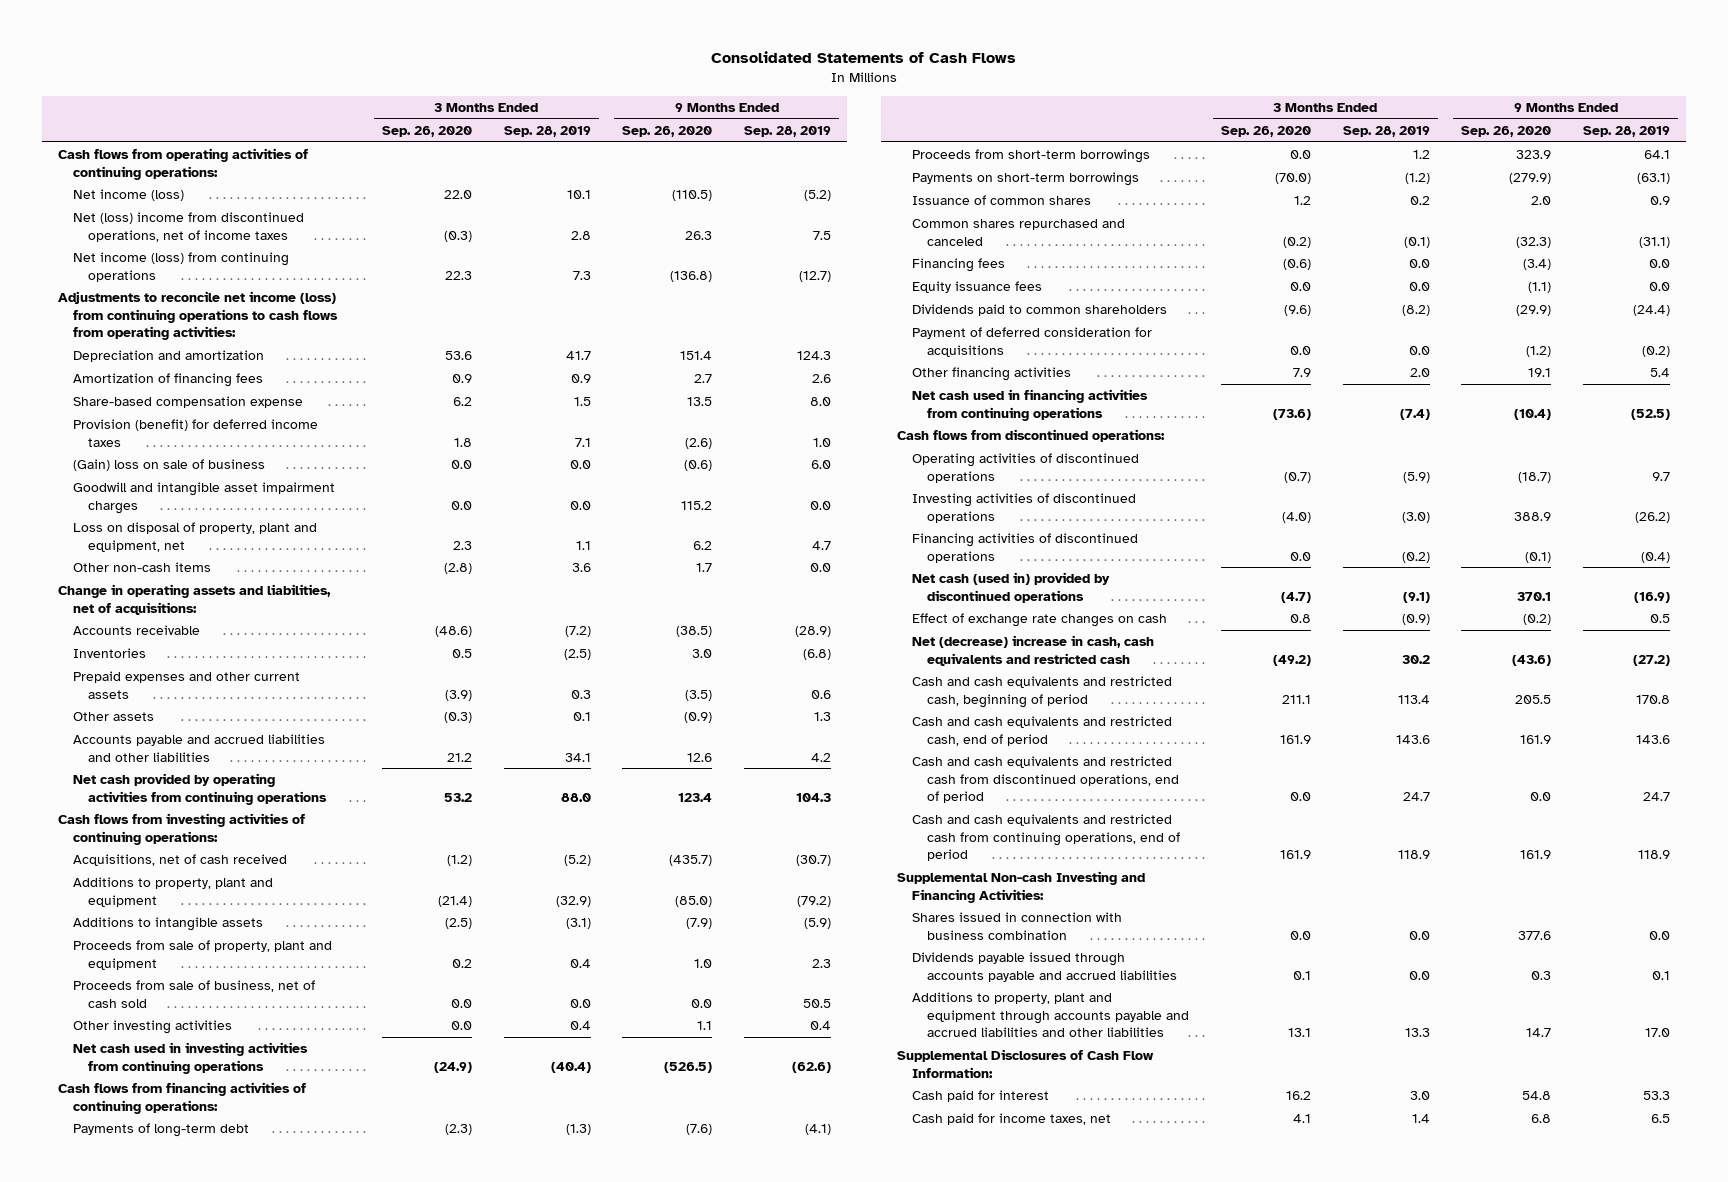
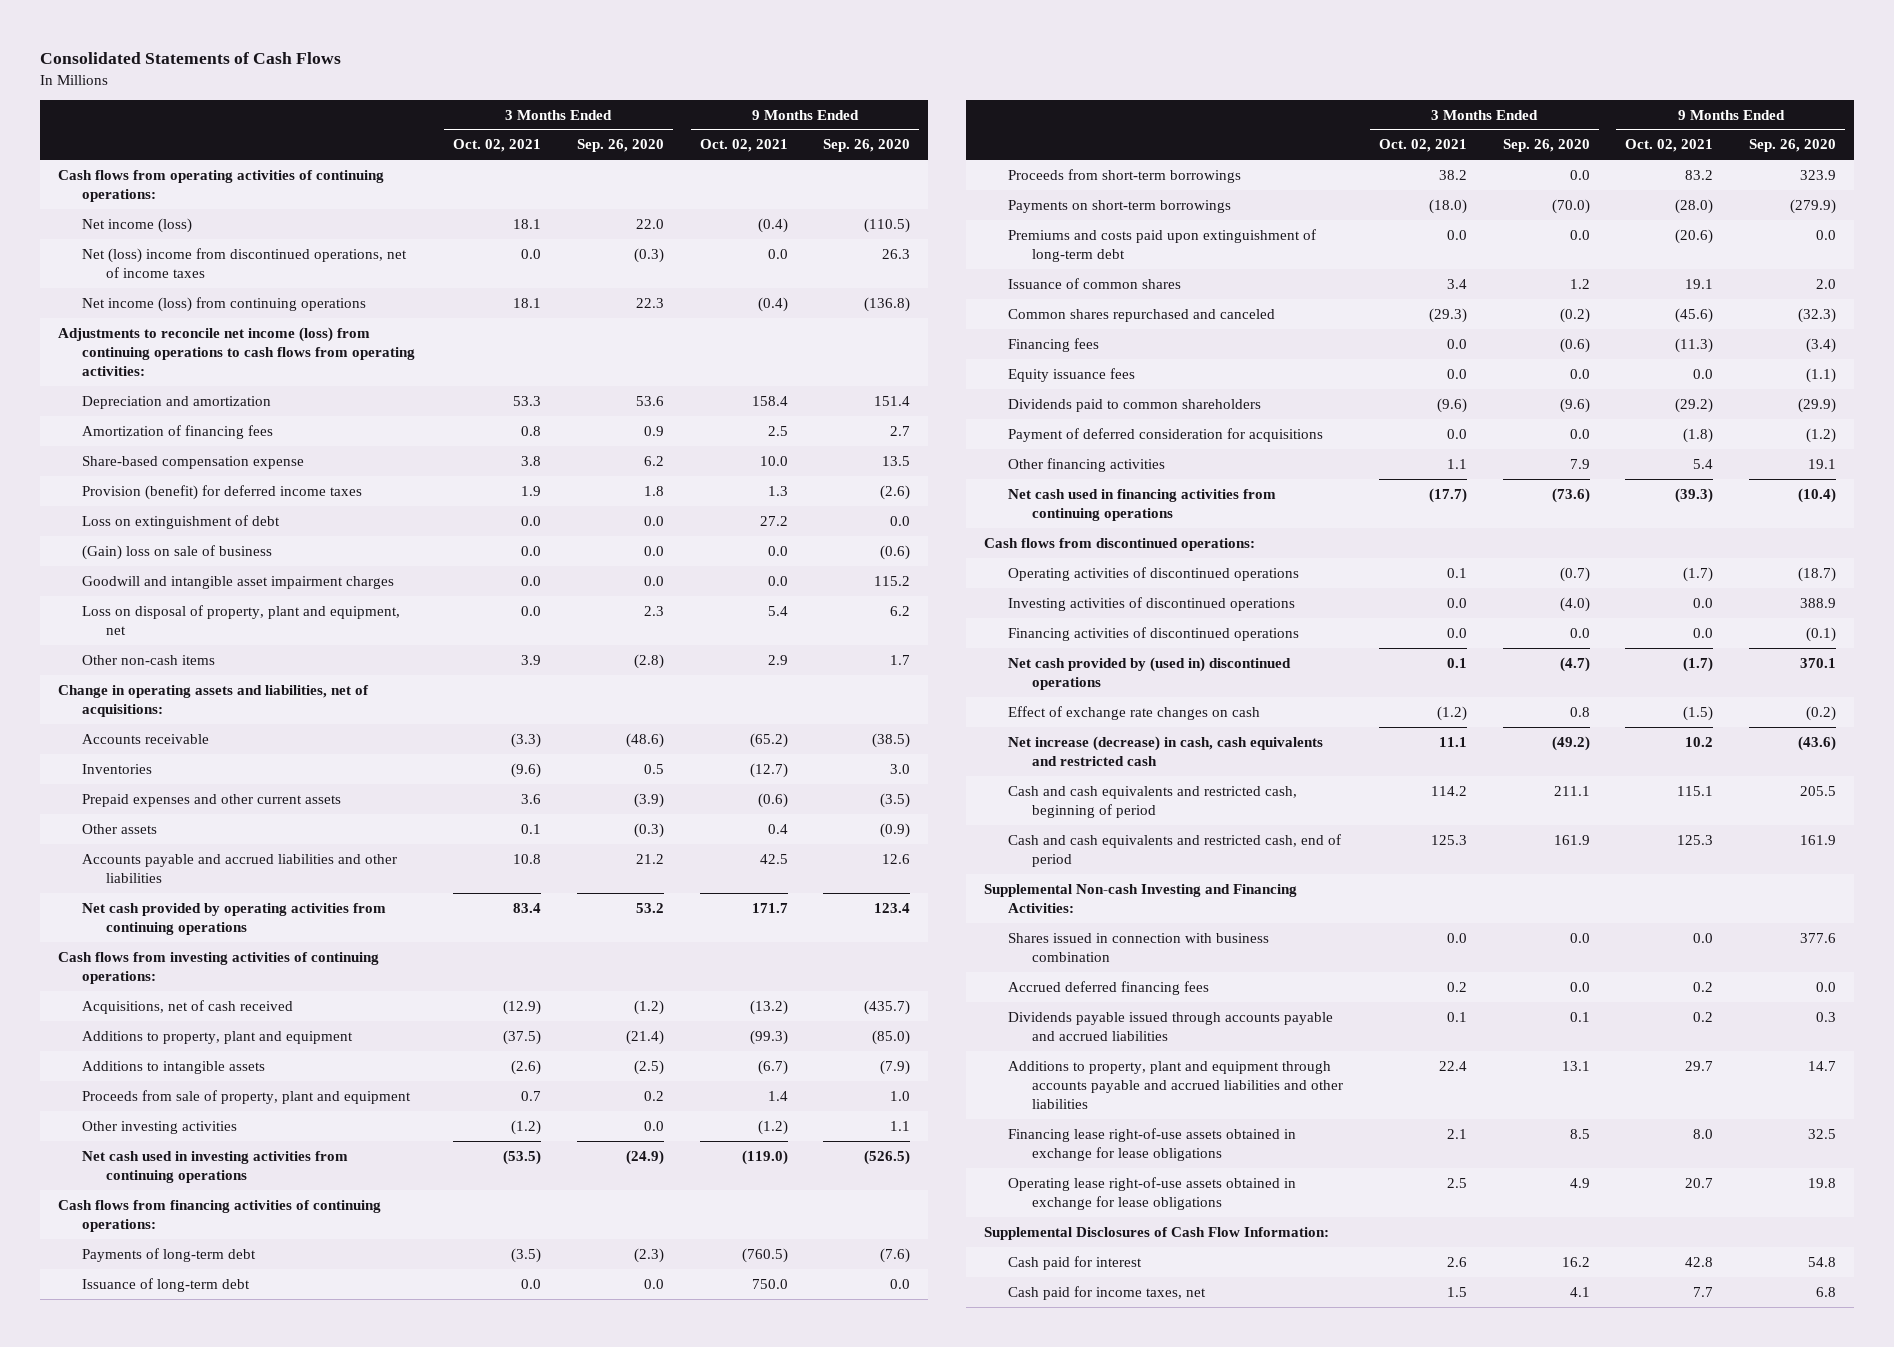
[503,125,591,137] Sep. 28, 2019 -> none
[744,125,832,137] Sep. 28, 2019 -> none
none -> [453,139,542,153] Oct. 02, 2021
none -> [699,139,788,153] Oct. 02, 2021
none -> [82,514,281,529] Loss on extinguishment of debt
[73,980,316,1008] Proceeds from sale of business, net of cash sold -> none
none -> [82,1277,251,1292] Issuance of long-term debt
none -> [1008,228,1317,262] Premiums and costs paid upon extinguishment of long-term debt
[912,572,1111,603] Net cash (used in) provided by discontinued operations -> [1008,656,1292,690] Net cash provided by (used in) discontinued operations
[912,635,1155,666] Net (decrease) increase in cash, cash equivalents and restricted cash -> [1008,735,1324,766] Net increase (decrease) in cash, cash equivalents and restricted cash
[912,756,1179,803] Cash and cash equivalents and restricted cash from discontinued operations, end of period -> none
[912,814,1180,861] Cash and cash equivalents and restricted cash from continuing operations, end of period -> none
none -> [1008,980,1210,995] Accrued deferred financing fees
none -> [1008,1127,1297,1161] Financing lease right-of-use assets obtained in exchange for lease obligations
none -> [1008,1176,1297,1210] Operating lease right-of-use assets obtained in exchange for lease obligations

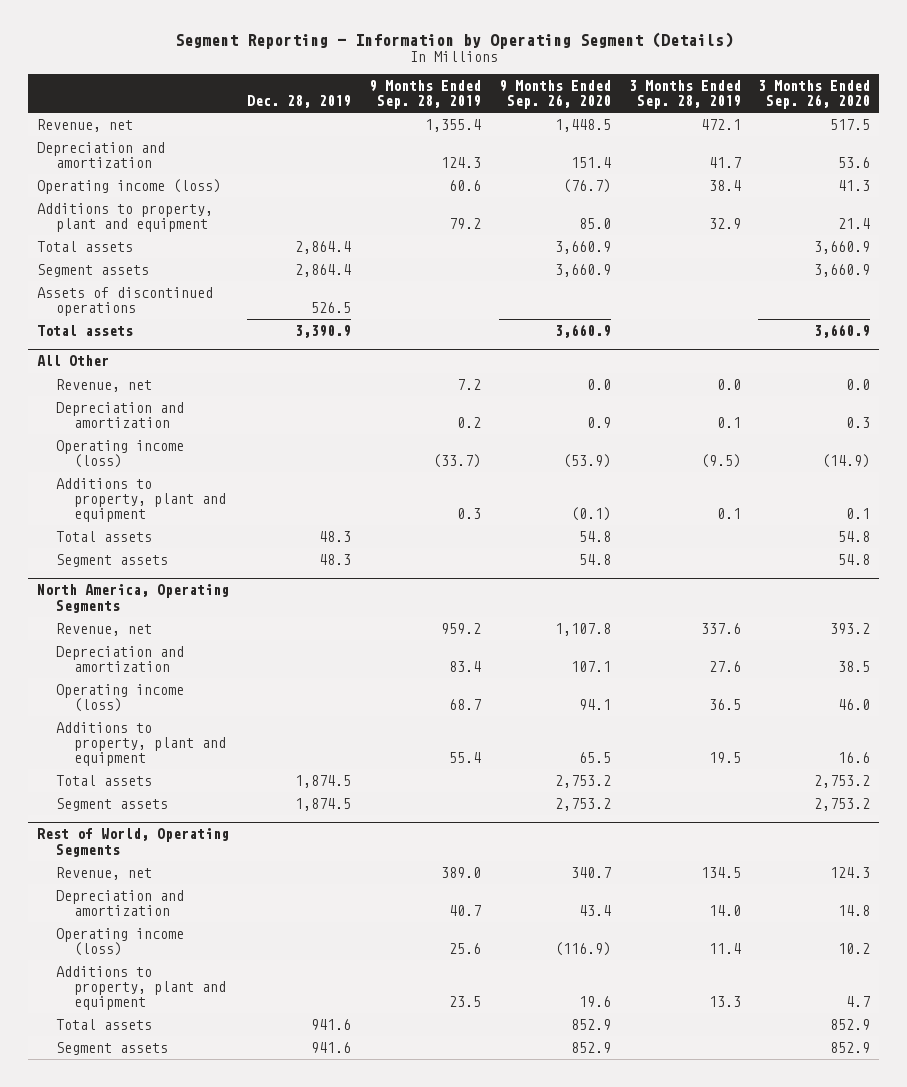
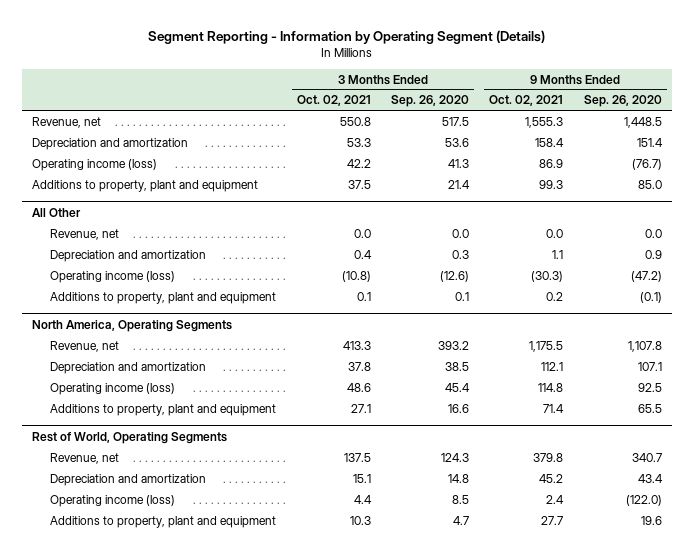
[246,95,351,109] Dec. 28, 2019 -> none
[368,79,481,110] 9 Months Ended Sep. 28, 2019 -> none
[628,79,741,110] 3 Months Ended Sep. 28, 2019 -> none
none -> [296,95,371,107] Oct. 02, 2021
none -> [489,95,564,107] Oct. 02, 2021
[37,240,134,252] Total assets -> none
[37,263,150,277] Segment assets -> none
[37,286,214,317] Assets of discontinued operations -> none
[37,324,134,336] Total assets -> none
[562,454,611,469] (53.9) -> [630,270,662,282] (47.2)
[822,454,871,469] (14.9) -> [439,270,469,282] (12.6)
[55,530,152,542] Total assets -> none
[55,553,168,567] Segment assets -> none
[578,699,611,711] 94.1 -> [637,382,662,392] 92.5
[838,699,871,711] 46.0 -> [444,382,470,392] 45.4
[55,774,152,786] Total assets -> none
[55,797,168,811] Segment assets -> none
[554,942,611,957] (116.9) -> [625,494,662,506] (122.0)
[838,943,871,955] 10.2 -> [451,494,469,504] 8.5
[55,1018,152,1030] Total assets -> none
[55,1041,168,1055] Segment assets -> none

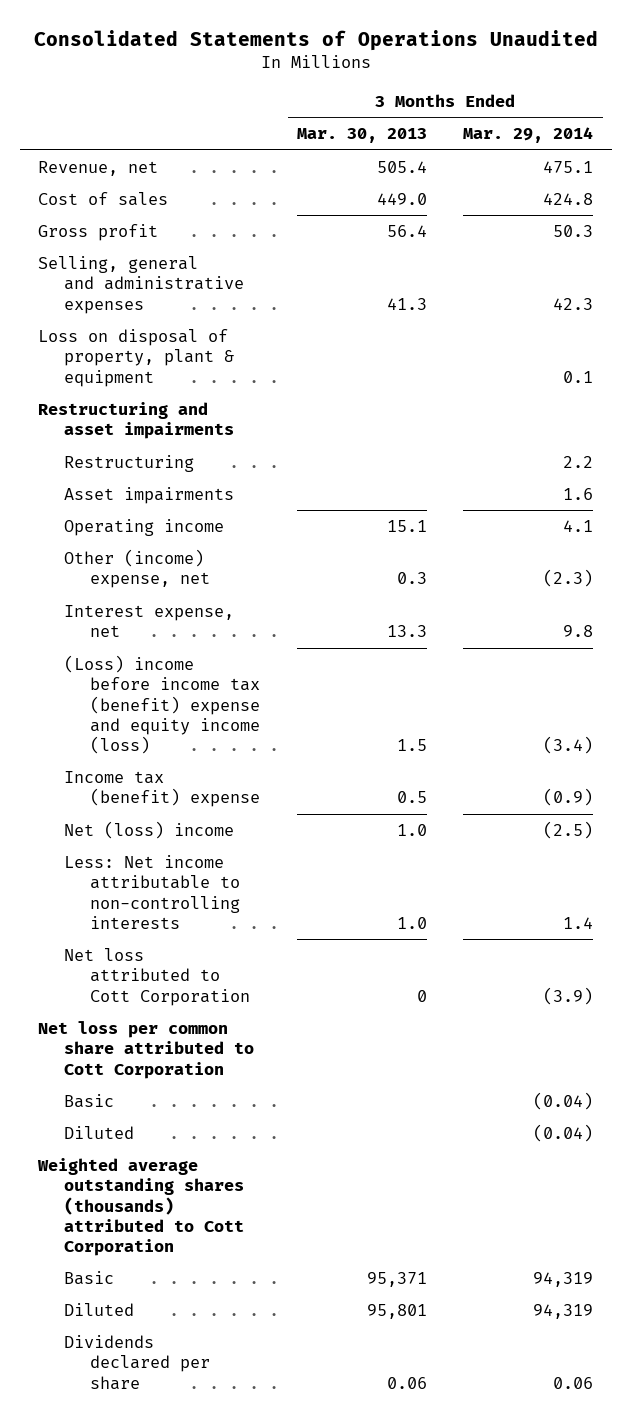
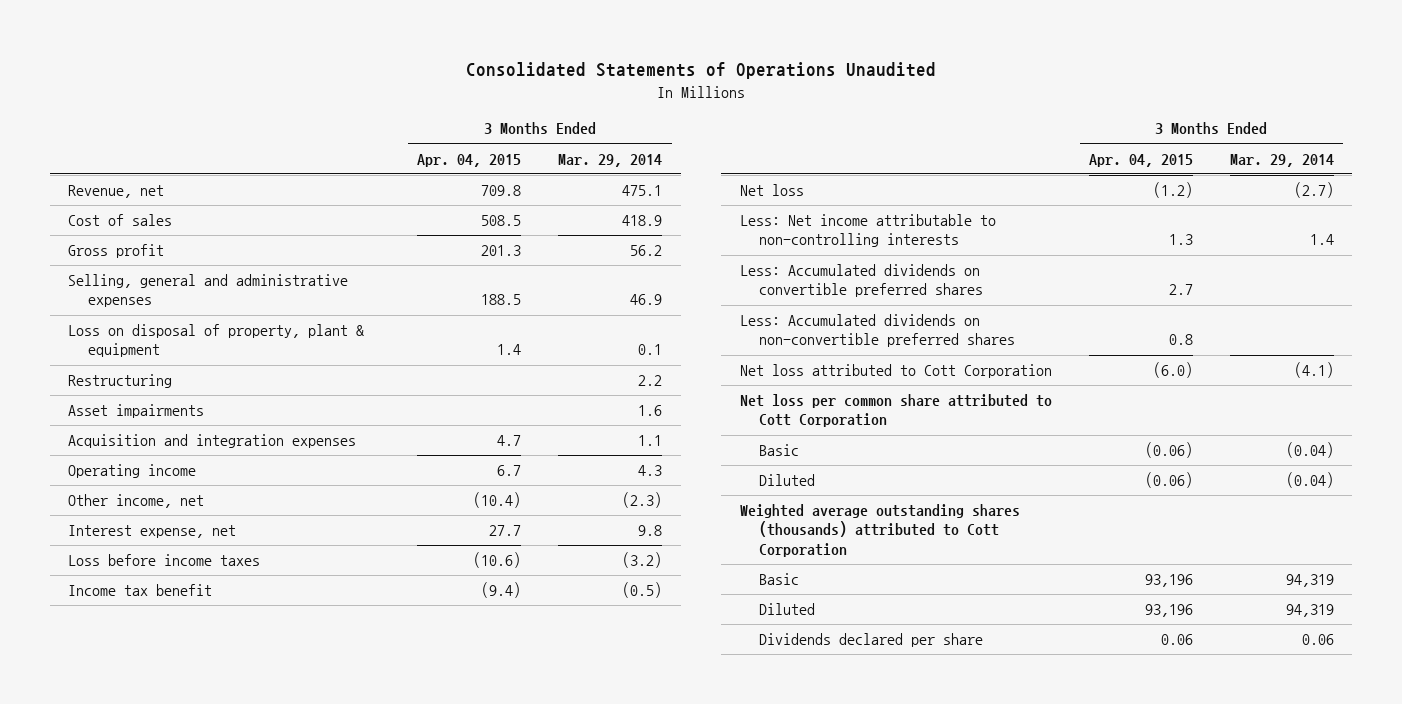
[296,128,427,144] Mar. 30, 2013 -> none
none -> [417,153,522,167] Apr. 04, 2015
[543,192,594,205] 424.8 -> [622,215,663,227] 418.9
[553,224,594,237] 50.3 -> [630,245,663,257] 56.2
[553,297,594,310] 42.3 -> [630,294,663,306] 46.9
[38,401,235,440] Restructuring and asset impairments -> none
none -> [68,434,357,449] Acquisition and integration expenses
[563,519,594,532] 4.1 -> [638,465,663,477] 4.3
[64,548,211,589] Other (income) expense, net -> [68,494,205,509] Other income, net
[64,654,261,755] (Loss) income before income tax (benefit) expense and equity income (loss) -> [68,554,261,567] Loss before income taxes
[543,736,594,755] (3.4) -> [622,552,663,569] (3.2)
[64,770,261,808] Income tax (benefit) expense -> [68,584,213,597] Income tax benefit
[543,788,594,807] (0.9) -> [622,582,663,599] (0.5)
[64,820,235,839] Net (loss) income -> [739,184,804,197] Net loss
[543,820,594,839] (2.5) -> [1293,182,1334,199] (2.7)
none -> [739,264,984,298] Less: Accumulated dividends on convertible preferred shares
none -> [739,314,1016,348] Less: Accumulated dividends on non-convertible preferred shares
[543,986,594,1005] (3.9) -> [1293,362,1334,379] (4.1)

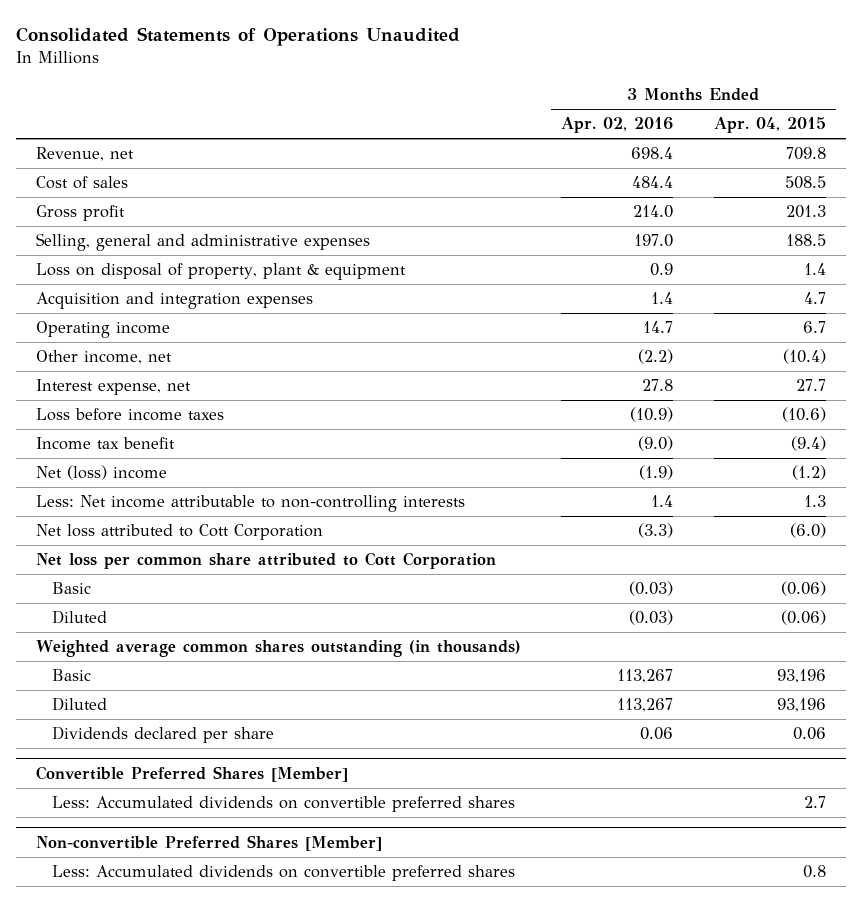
[558,153,663,167] Mar. 29, 2014 -> none
none -> [561,117,674,134] Apr. 02, 2016
[68,374,173,389] Restructuring -> none
[68,404,205,419] Asset impairments -> none
[739,184,804,197] Net loss -> [35,465,167,481] Net (loss) income
[739,264,984,298] Less: Accumulated dividends on convertible preferred shares -> none
[739,314,1016,348] Less: Accumulated dividends on non-convertible preferred shares -> none
[739,504,1020,557] Weighted average outstanding shares (thousands) attributed to Cott Corporation -> [35,640,521,658] Weighted average common shares outstanding (in thousands)
none -> [35,765,348,782] Convertible Preferred Shares [Member]
none -> [52,796,516,813] Less: Accumulated dividends on convertible preferred shares
none -> [35,834,382,851] Non-convertible Preferred Shares [Member]
none -> [52,865,516,882] Less: Accumulated dividends on convertible preferred shares

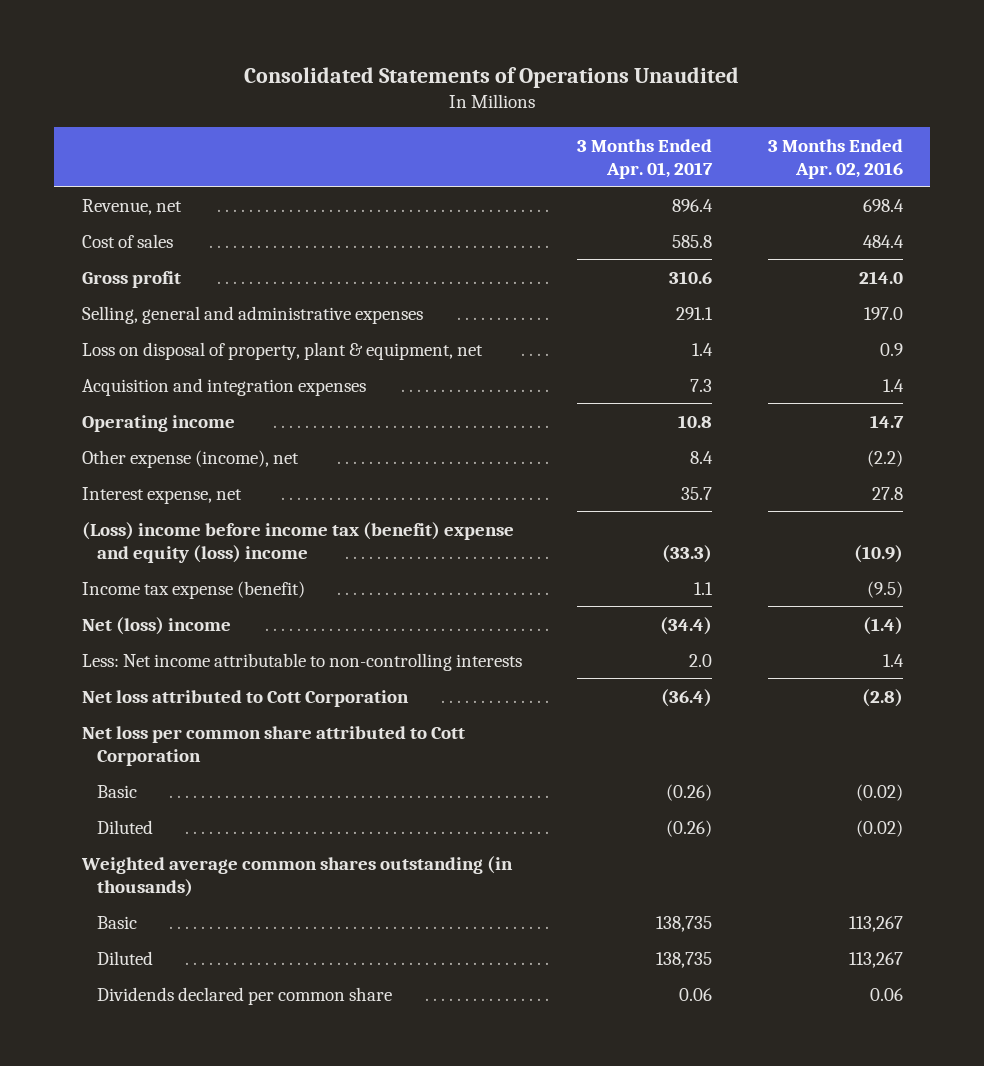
[713,117,826,134] Apr. 04, 2015 -> none
none -> [577,138,714,179] 3 Months Ended Apr. 01, 2017
[35,263,406,281] Loss on disposal of property, plant & equipment -> [81,341,483,360] Loss on disposal of property, plant & equipment, net
[35,350,172,365] Other income, net -> [81,449,299,468] Other expense (income), net
[35,408,224,422] Loss before income taxes -> [81,521,514,563] (Loss) income before income tax (benefit) expense and equity (loss) income
[35,437,175,451] Income tax benefit -> [81,580,305,599] Income tax expense (benefit)
[638,436,674,452] (9.0) -> [866,580,903,598] (9.5)
[639,465,674,481] (1.9) -> [862,616,903,635] (1.4)
[638,523,674,539] (3.3) -> [861,688,903,707] (2.8)
[629,581,674,597] (0.03) -> [855,783,903,801] (0.02)
[629,610,674,626] (0.03) -> [855,819,903,837] (0.02)
[35,765,348,782] Convertible Preferred Shares [Member] -> none
[52,796,516,813] Less: Accumulated dividends on convertible preferred shares -> none
[35,834,382,851] Non-convertible Preferred Shares [Member] -> none
[52,865,516,882] Less: Accumulated dividends on convertible preferred shares -> none
[52,726,275,744] Dividends declared per share -> [96,986,392,1005] Dividends declared per common share

